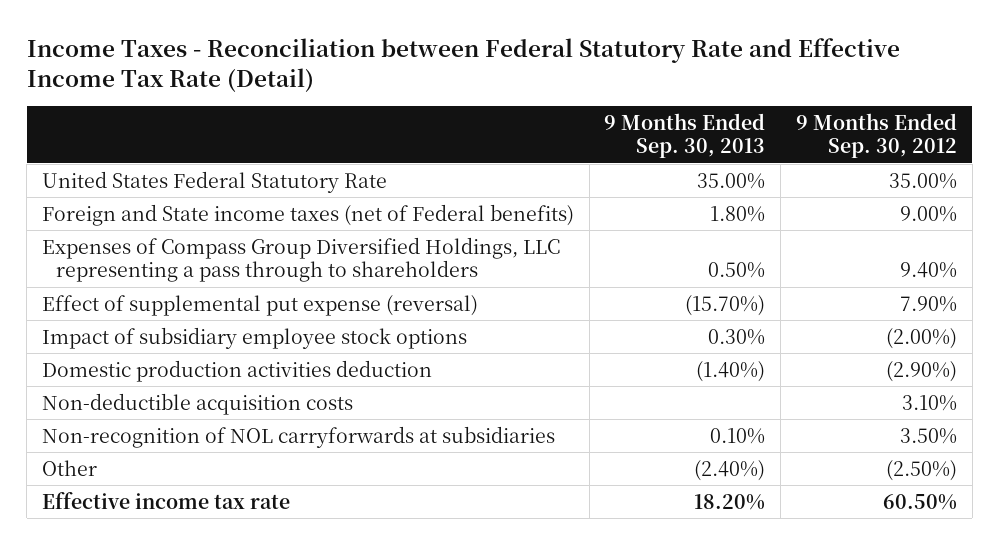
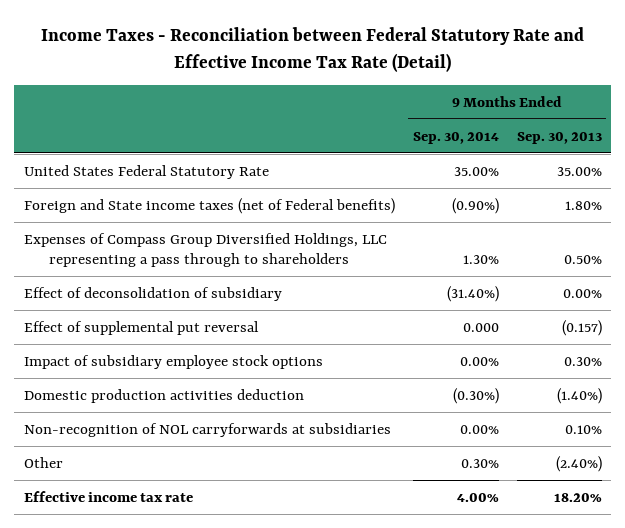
[795,112,957,159] 9 Months Ended Sep. 30, 2012 -> none
none -> [412,131,499,144] Sep. 30, 2014
none -> [23,286,282,301] Effect of deconsolidation of subsidiary
[41,294,478,316] Effect of supplemental put expense (reversal) -> [23,320,259,335] Effect of supplemental put reversal
[685,294,766,316] (15.70%) -> [561,319,602,336] (0.157)
[41,392,353,415] Non-deductible acquisition costs -> none

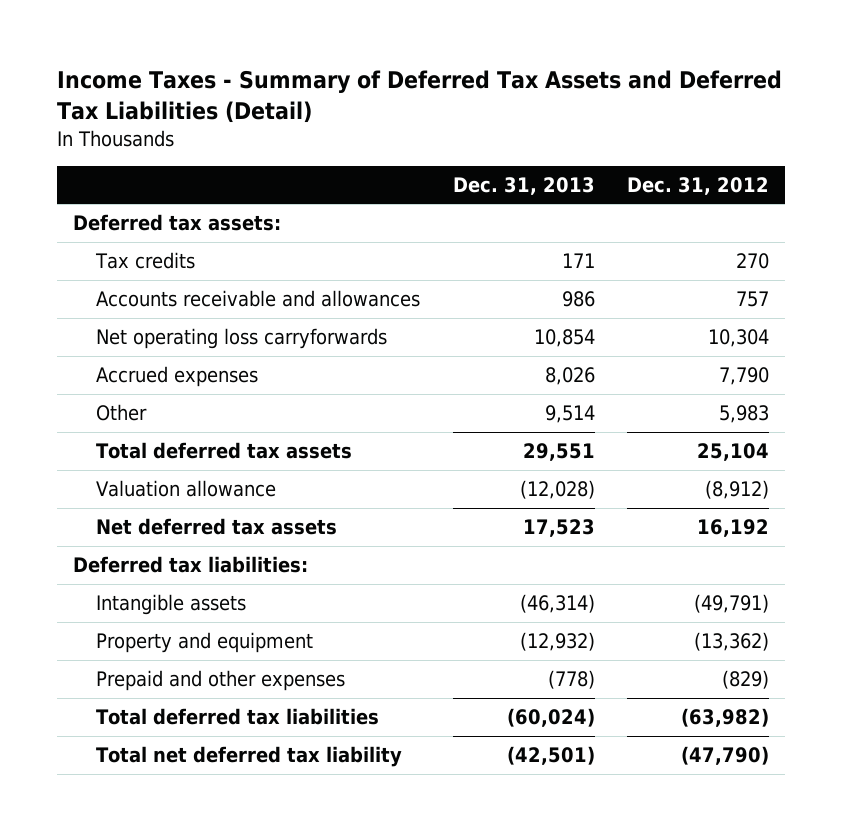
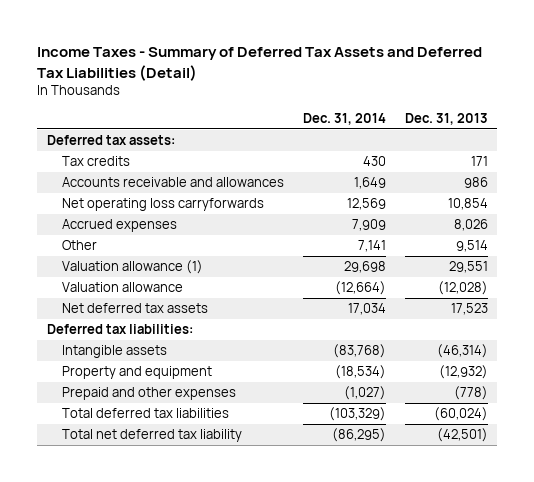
[626,176,769,195] Dec. 31, 2012 -> none
none -> [302,113,386,126] Dec. 31, 2014
[96,442,353,460] Total deferred tax assets -> [61,260,203,275] Valuation allowance (1)

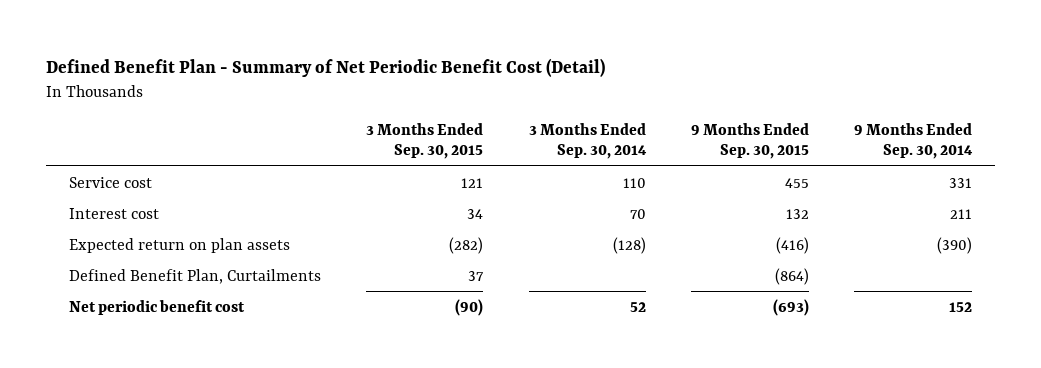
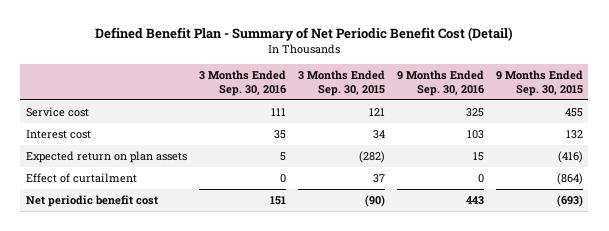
[528,123,647,160] 3 Months Ended Sep. 30, 2014 -> none
[854,123,974,160] 9 Months Ended Sep. 30, 2014 -> none
none -> [199,70,287,96] 3 Months Ended Sep. 30, 2016
none -> [396,70,484,96] 9 Months Ended Sep. 30, 2016
[68,268,321,284] Defined Benefit Plan, Curtailments -> [26,173,138,184] Effect of curtailment

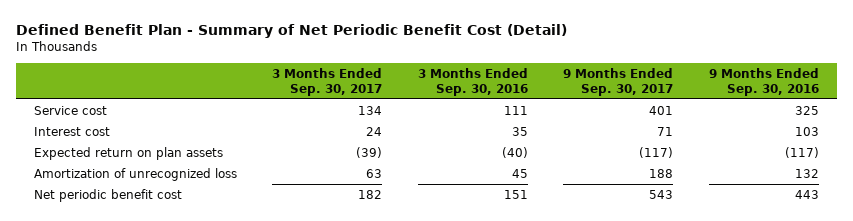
[297,70,385,96] 3 Months Ended Sep. 30, 2015 -> none
[495,70,583,96] 9 Months Ended Sep. 30, 2015 -> none
none -> [272,67,383,96] 3 Months Ended Sep. 30, 2017
none -> [563,67,674,96] 9 Months Ended Sep. 30, 2017
[26,173,138,184] Effect of curtailment -> none
[280,152,287,162] 5 -> [501,146,528,158] (40)
[472,152,484,162] 15 -> [784,146,819,158] (117)
none -> [33,167,237,181] Amortization of unrecognized loss

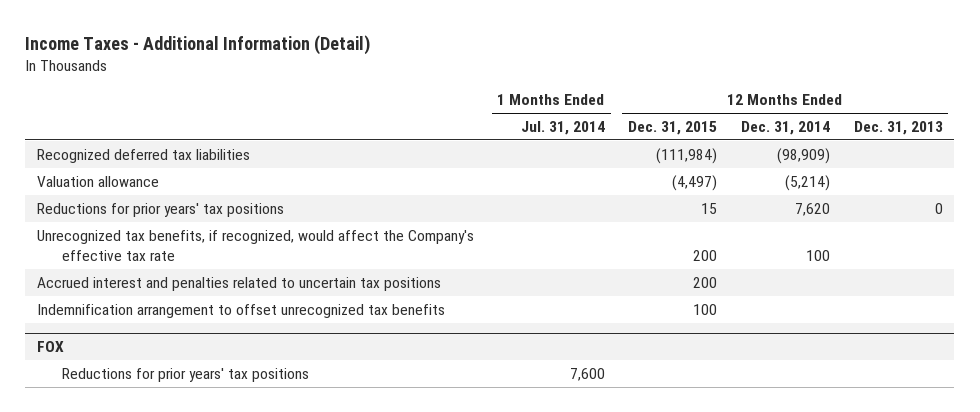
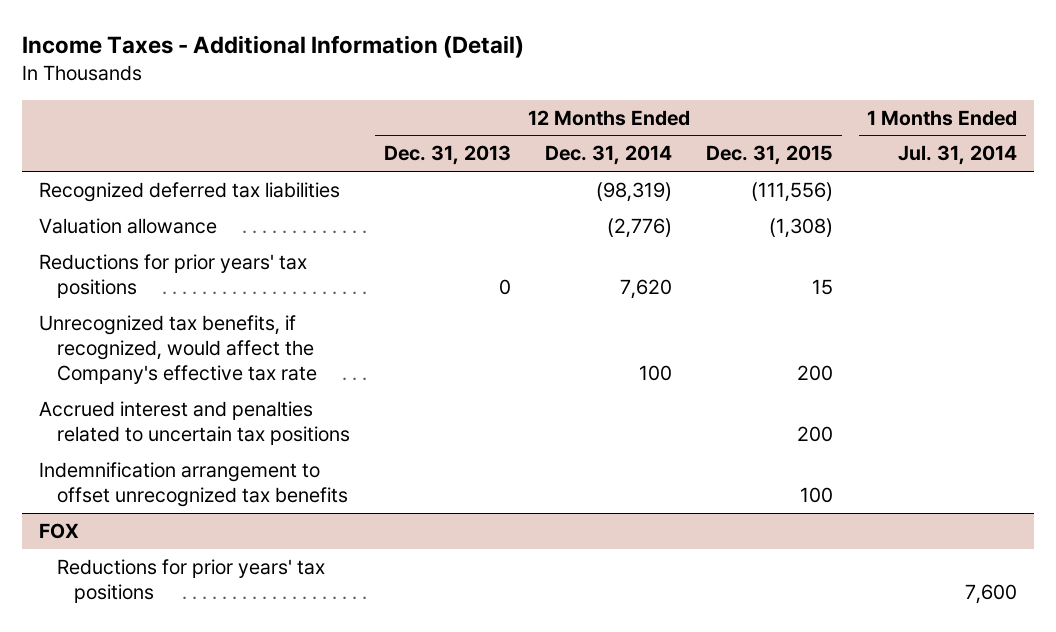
[656,147,718,164] (111,984) -> [751,181,834,202] (111,556)
[776,147,830,164] (98,909) -> [596,181,673,202] (98,319)
[672,174,718,191] (4,497) -> [769,217,834,238] (1,308)
[784,174,830,191] (5,214) -> [607,217,673,238] (2,776)

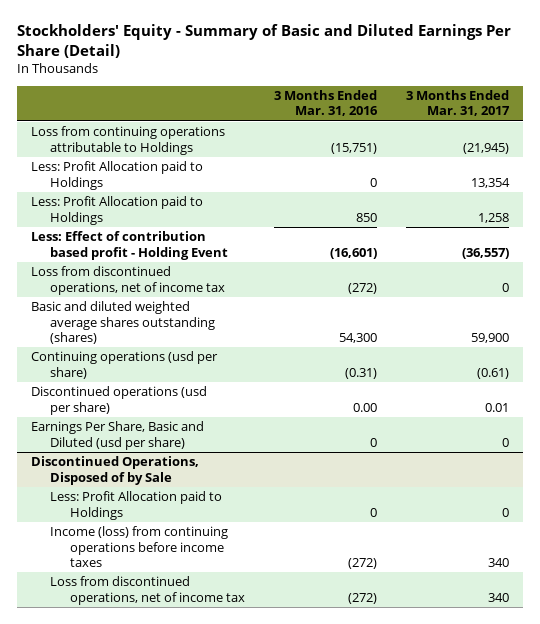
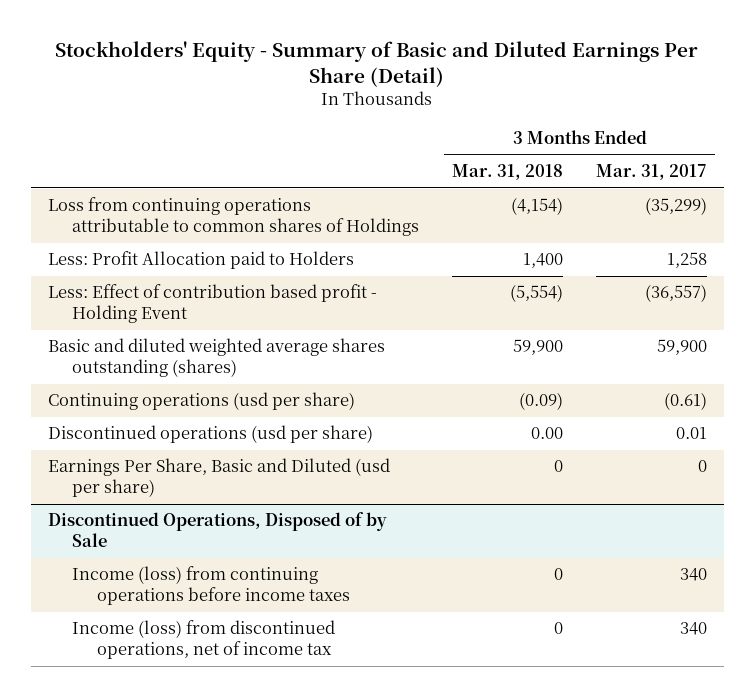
[273,90,378,117] 3 Months Ended Mar. 31, 2016 -> none
none -> [452,164,564,181] Mar. 31, 2018
[30,161,203,190] Less: Profit Allocation paid to Holdings -> none
[30,126,225,155] Loss from continuing operations attributable to Holdings -> [47,197,420,237] Loss from continuing operations attributable to common shares of Holdings
[462,142,509,154] (21,945) -> [645,197,708,216] (35,299)
[30,196,203,225] Less: Profit Allocation paid to Holdings -> [47,251,354,270] Less: Profit Allocation paid to Holders
[30,266,226,295] Loss from discontinued operations, net of income tax -> none
[50,491,223,520] Less: Profit Allocation paid to Holdings -> none
[50,576,245,605] Loss from discontinued operations, net of income tax -> [72,620,336,660] Income (loss) from discontinued operations, net of income tax

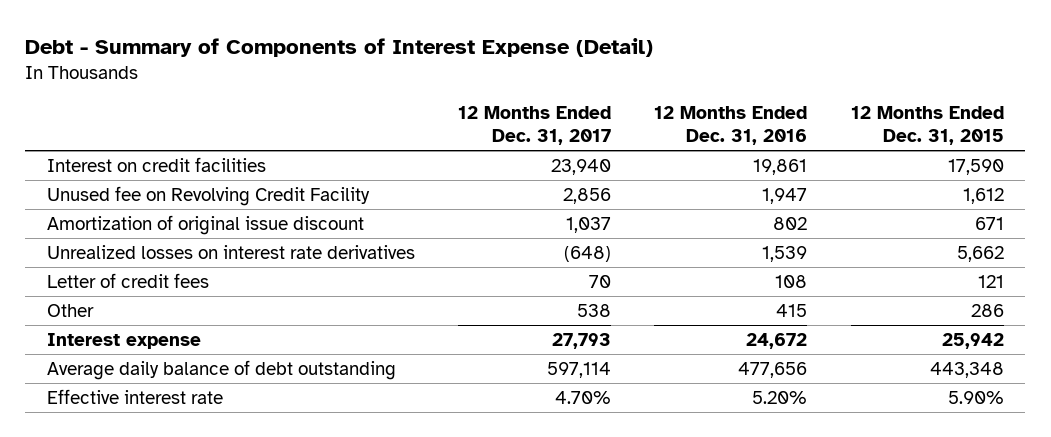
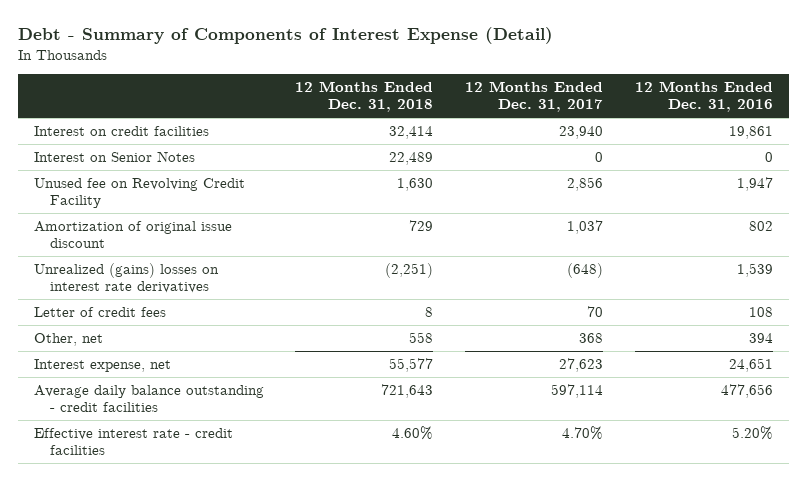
[850,105,1004,145] 12 Months Ended Dec. 31, 2015 -> none
none -> [295,80,434,113] 12 Months Ended Dec. 31, 2018
none -> [33,150,195,162] Interest on Senior Notes
[46,244,415,259] Unrealized losses on interest rate derivatives -> [33,262,219,294] Unrealized (gains) losses on interest rate derivatives
[46,303,94,317] Other -> [33,332,103,346] Other, net
[577,303,612,317] 538 -> [579,332,604,343] 368
[776,303,808,317] 415 -> [748,332,773,343] 394
[46,332,201,349] Interest expense -> [33,358,171,372] Interest expense, net
[552,332,612,349] 27,793 -> [559,357,604,372] 27,623
[746,332,808,349] 24,672 -> [728,357,773,372] 24,651
[46,359,396,380] Average daily balance of debt outstanding -> [33,384,264,413] Average daily balance outstanding - credit facilities
[46,388,223,404] Effective interest rate -> [33,427,233,456] Effective interest rate - credit facilities

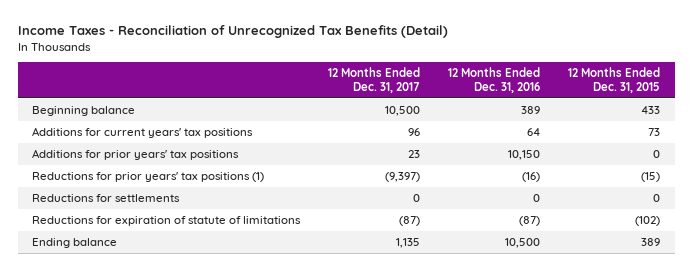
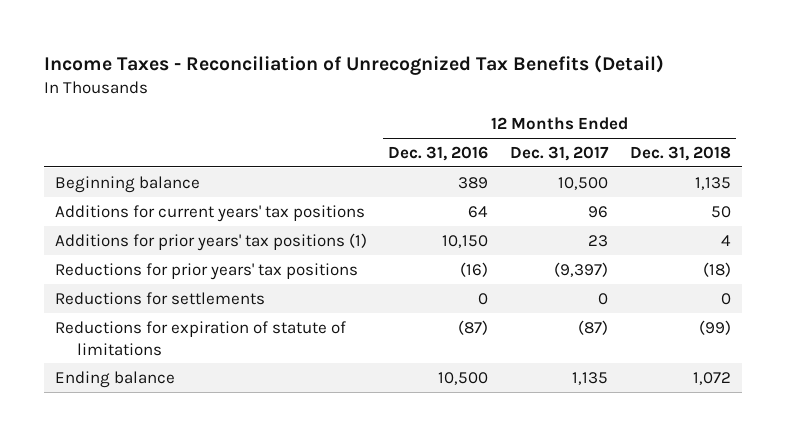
[568,67,661,93] 12 Months Ended Dec. 31, 2015 -> none
none -> [629,145,731,161] Dec. 31, 2018
[31,149,239,161] Additions for prior years' tax positions -> [54,232,367,251] Additions for prior years' tax positions (1)
[31,172,264,183] Reductions for prior years' tax positions (1) -> [54,262,358,280] Reductions for prior years' tax positions

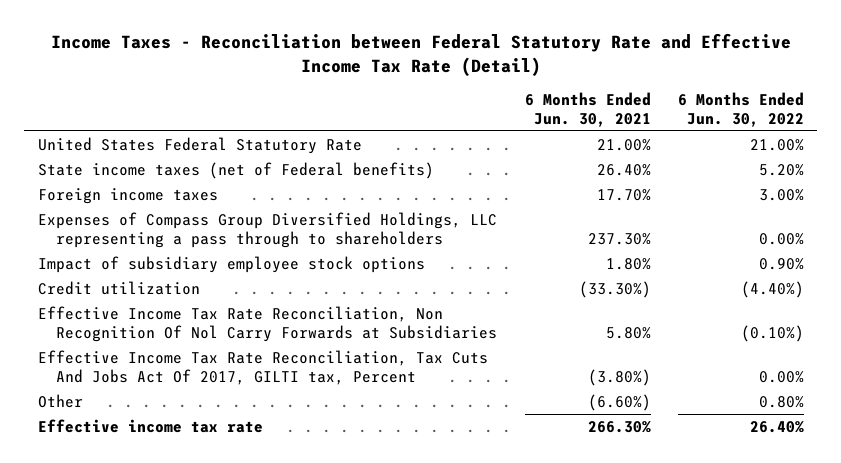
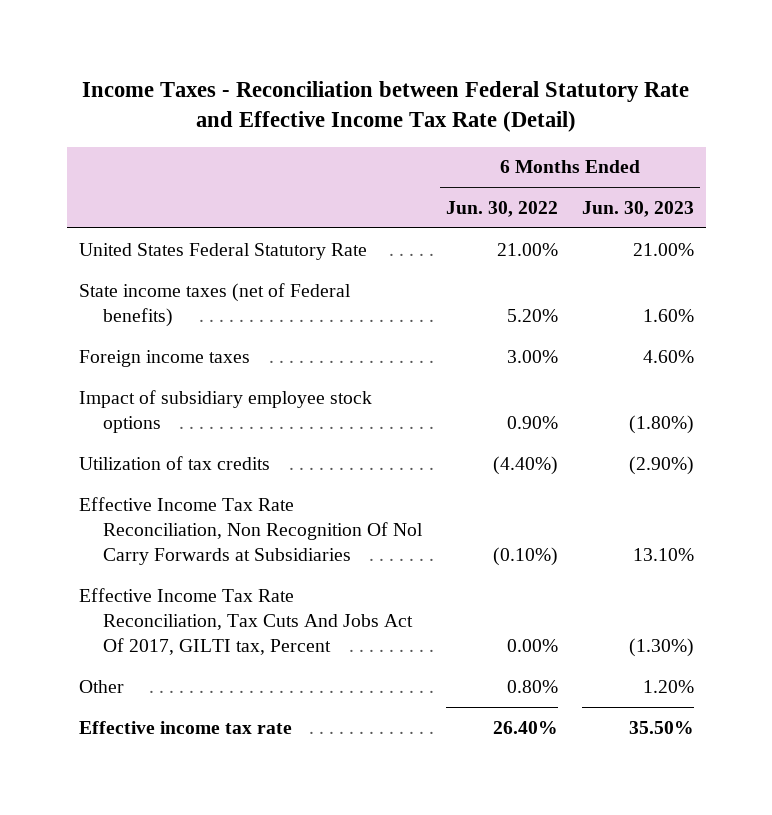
[524,91,651,127] 6 Months Ended Jun. 30, 2021 -> none
none -> [581,200,694,217] Jun. 30, 2023
[37,211,497,248] Expenses of Compass Group Diversified Holdings, LLC representing a pass through to shareholders -> none
[37,280,200,295] Credit utilization -> [78,455,270,470] Utilization of tax credits

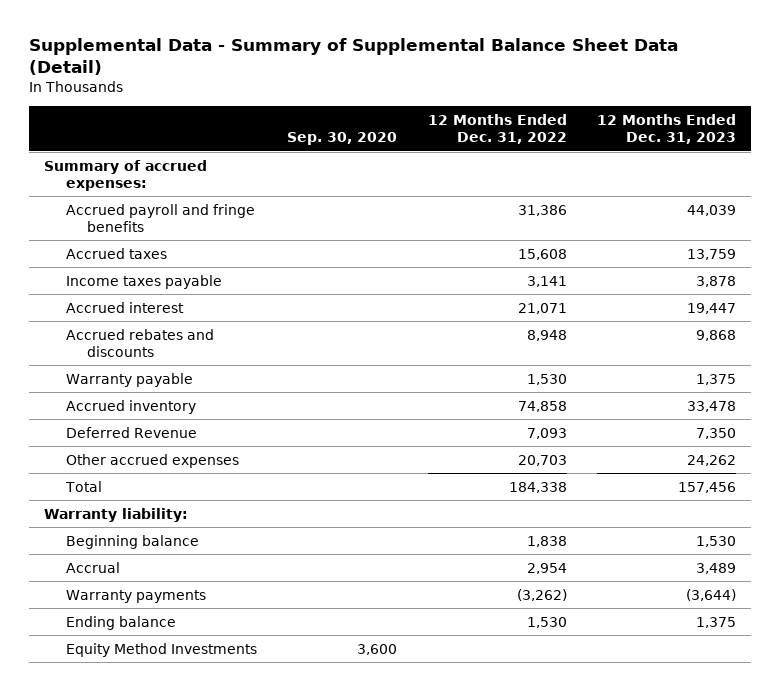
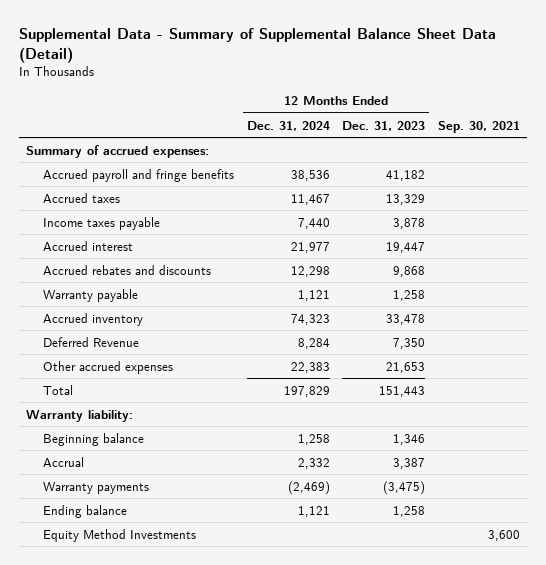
[287,132,398,146] Sep. 30, 2020 -> none
[427,114,567,145] 12 Months Ended Dec. 31, 2022 -> none
none -> [246,120,330,131] Dec. 31, 2024
none -> [438,120,521,133] Sep. 30, 2021
[687,204,737,216] 44,039 -> [386,169,426,181] 41,182
[687,248,737,260] 13,759 -> [386,193,426,205] 13,329
[696,373,737,385] 1,375 -> [393,289,426,301] 1,258
[687,454,737,466] 24,262 -> [386,361,426,373] 21,653
[678,481,737,493] 157,456 -> [379,385,426,397] 151,443
[696,535,737,547] 1,530 -> [393,433,426,445] 1,346
[696,562,737,574] 3,489 -> [393,457,426,469] 3,387
[686,588,737,601] (3,644) -> [383,480,426,495] (3,475)
[696,616,737,628] 1,375 -> [393,505,426,517] 1,258

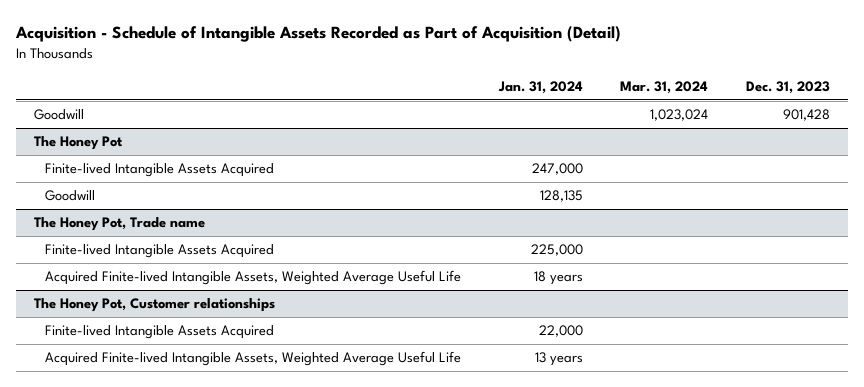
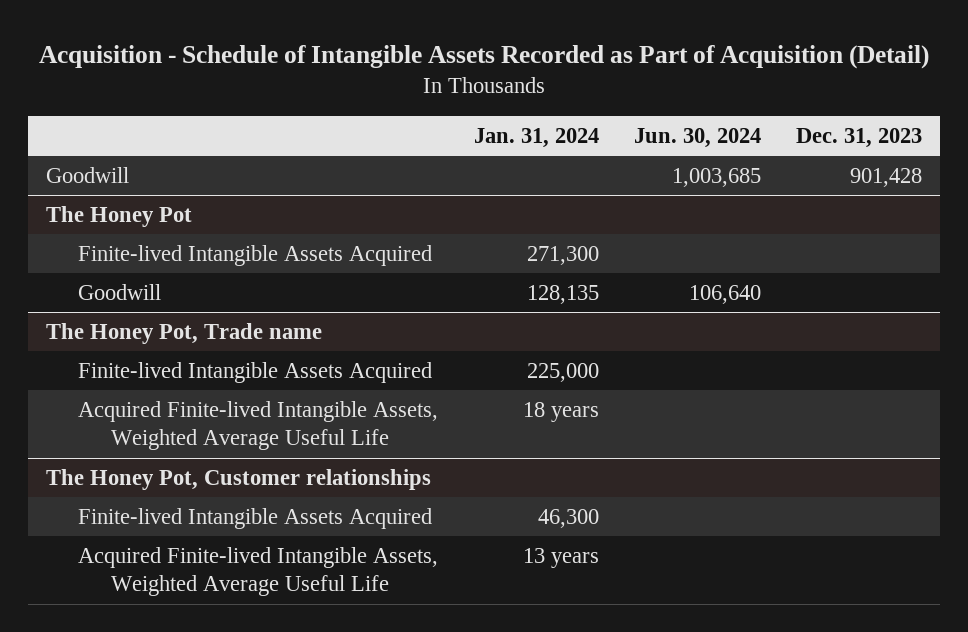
[620,81,709,95] Mar. 31, 2024 -> none
none -> [633,127,761,148] Jun. 30, 2024
[531,163,583,176] 247,000 -> [526,245,599,265] 271,300
[538,325,583,338] 22,000 -> [537,508,599,528] 46,300

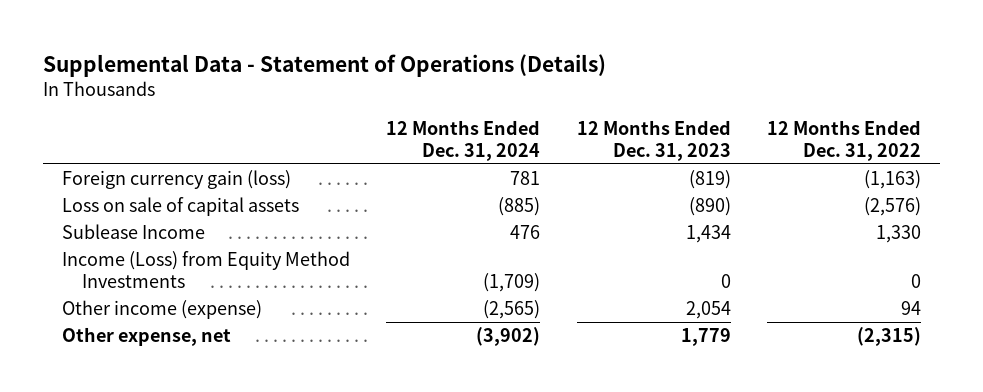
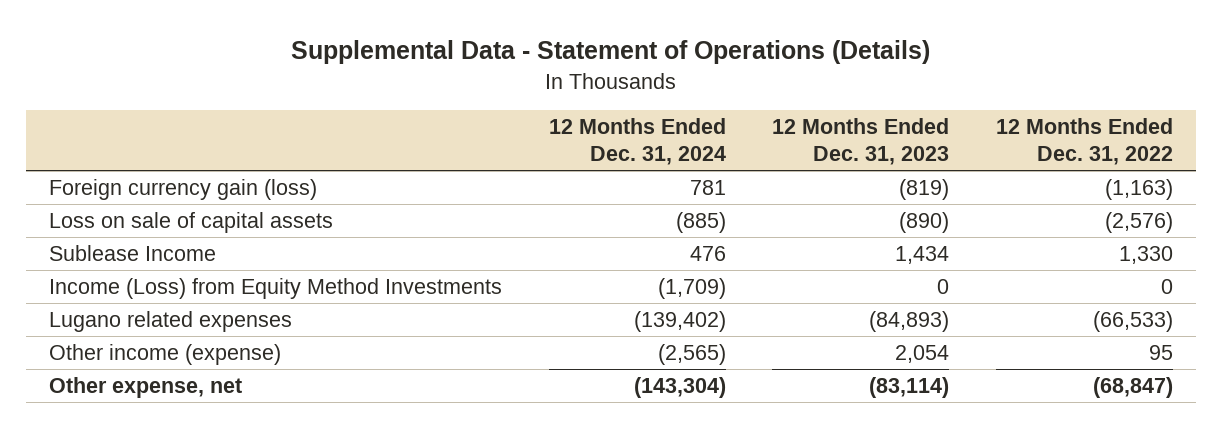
none -> [49,311,293,333] Lugano related expenses
[901,301,922,316] 94 -> [1149,345,1174,361] 95
[476,327,541,347] (3,902) -> [633,377,726,399] (143,304)
[680,328,731,347] 1,779 -> [869,377,950,399] (83,114)
[857,327,922,347] (2,315) -> [1093,377,1174,399] (68,847)

